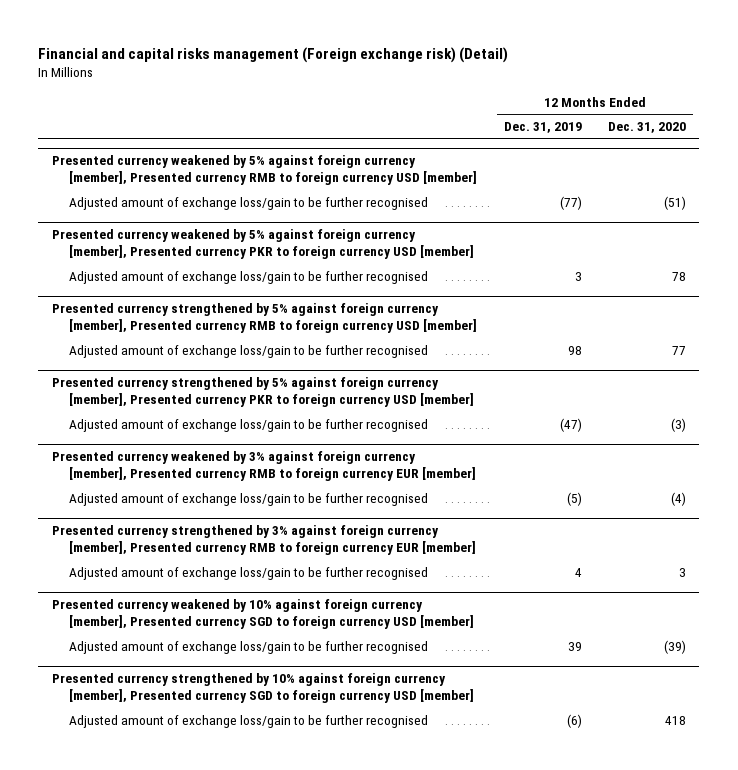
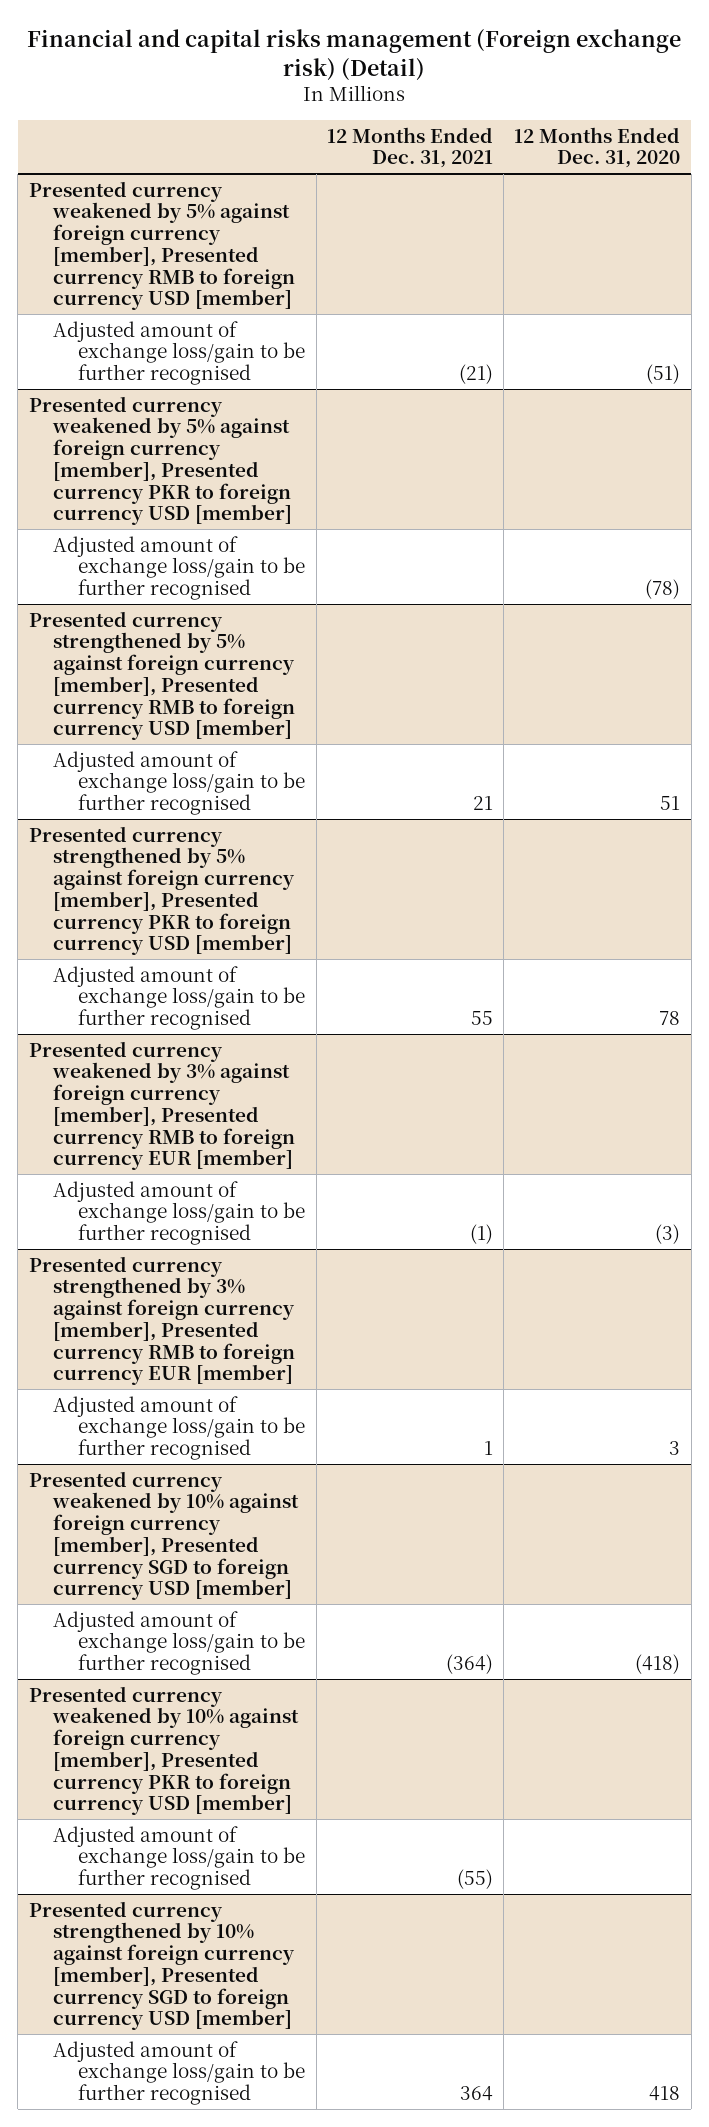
[503,122,582,134] Dec. 31, 2019 -> none
none -> [326,126,493,169] 12 Months Ended Dec. 31, 2021
[672,271,687,281] 78 -> [645,579,681,600] (78)
[672,345,687,355] 77 -> [660,796,681,811] 51
[671,417,687,432] (3) -> [659,1011,681,1026] 78
[671,491,687,506] (4) -> [655,1224,681,1245] (3)
[664,639,687,654] (39) -> [635,1654,681,1675] (418)
none -> [28,1685,300,1816] Presented currency weakened by 10% against foreign currency [member], Presented currency PKR to foreign currency USD [member]
none -> [53,1825,306,1891] Adjusted amount of exchange loss/gain to be further recognised

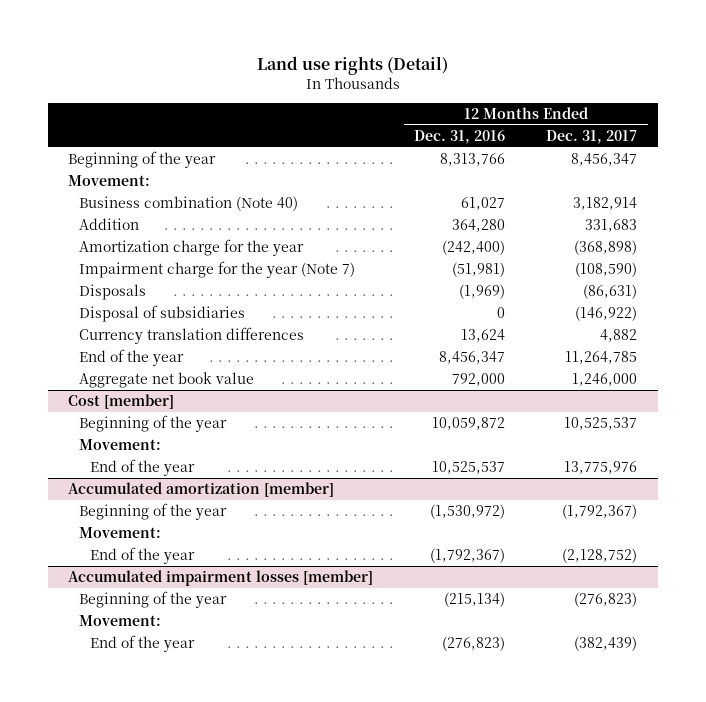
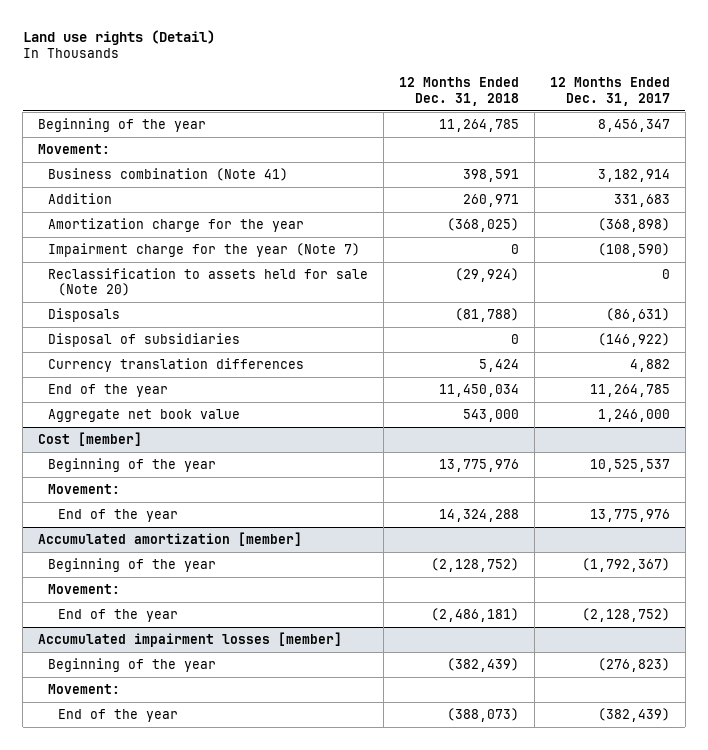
[414,129,506,144] Dec. 31, 2016 -> none
none -> [398,77,519,106] 12 Months Ended Dec. 31, 2018
[79,196,299,212] Business combination (Note 40) -> [47,167,288,181] Business combination (Note 41)
none -> [47,267,368,297] Reclassification to assets held for sale (Note 20)

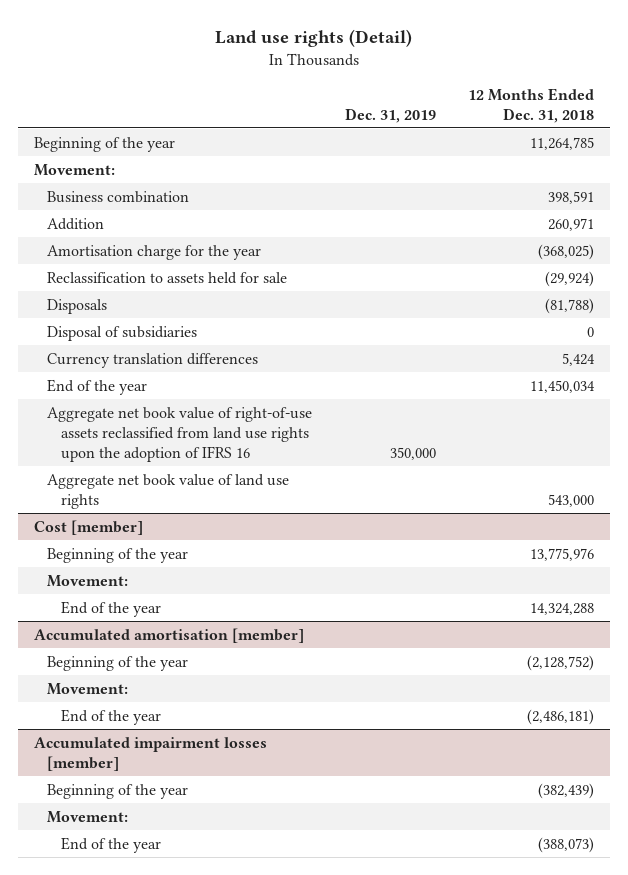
[549,77,670,106] 12 Months Ended Dec. 31, 2017 -> none
none -> [344,107,436,123] Dec. 31, 2019
[47,167,288,181] Business combination (Note 41) -> [47,190,190,203] Business combination
[47,242,360,257] Impairment charge for the year (Note 7) -> none
[47,217,304,232] Amortization charge for the year -> [47,244,262,260] Amortisation charge for the year
[47,267,368,297] Reclassification to assets held for sale (Note 20) -> [47,271,288,284] Reclassification to assets held for sale
none -> [47,406,313,463] Aggregate net book value of right-of-use assets reclassified from land use rights upon the adoption of IFRS 16
[47,408,240,422] Aggregate net book value -> [47,473,290,509] Aggregate net book value of land use rights
[38,531,303,546] Accumulated amortization [member] -> [34,627,305,643] Accumulated amortisation [member]

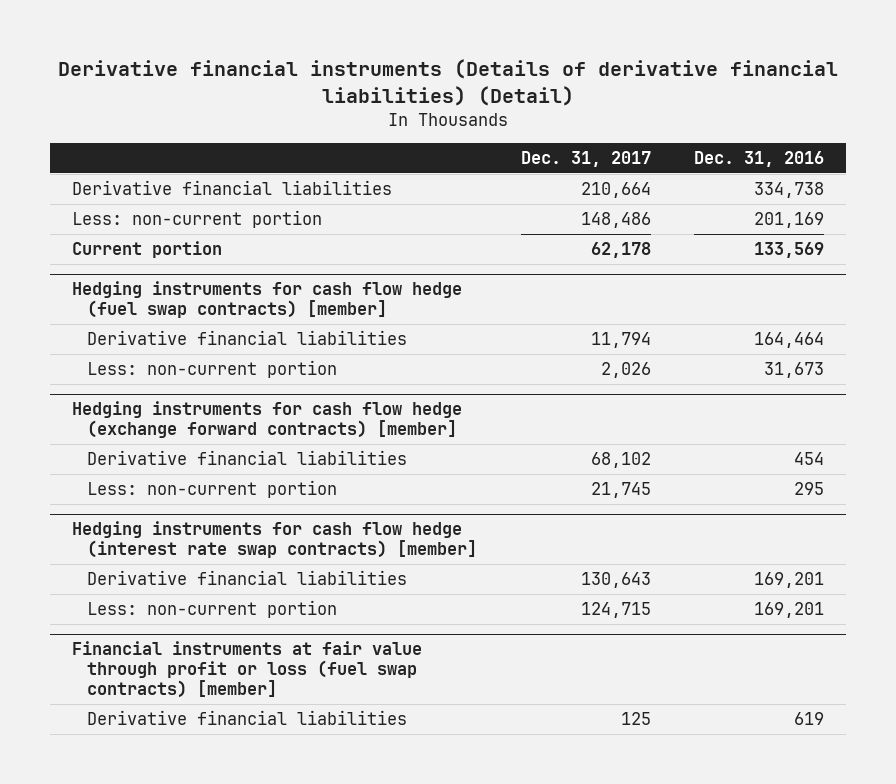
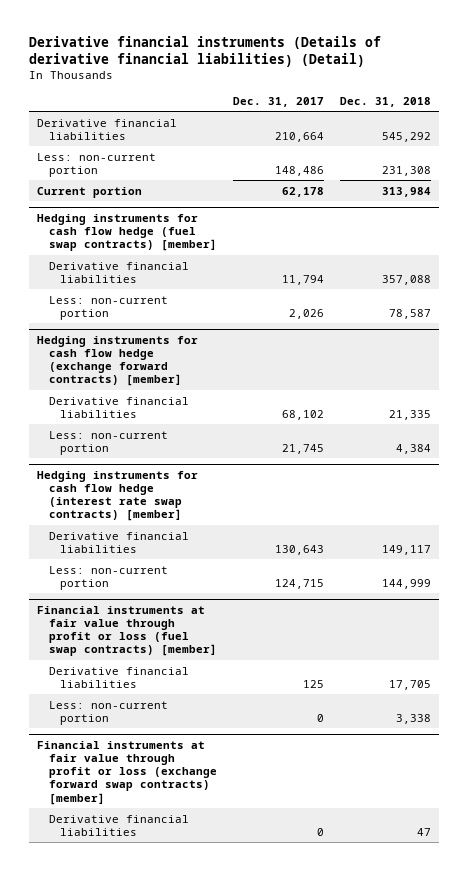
[694,151,825,168] Dec. 31, 2016 -> none
none -> [340,96,432,107] Dec. 31, 2018
none -> [48,700,168,725] Less: non-current portion
none -> [37,741,217,805] Financial instruments at fair value through profit or loss (exchange forward swap contracts) [member]
none -> [48,814,189,836] Derivative financial liabilities

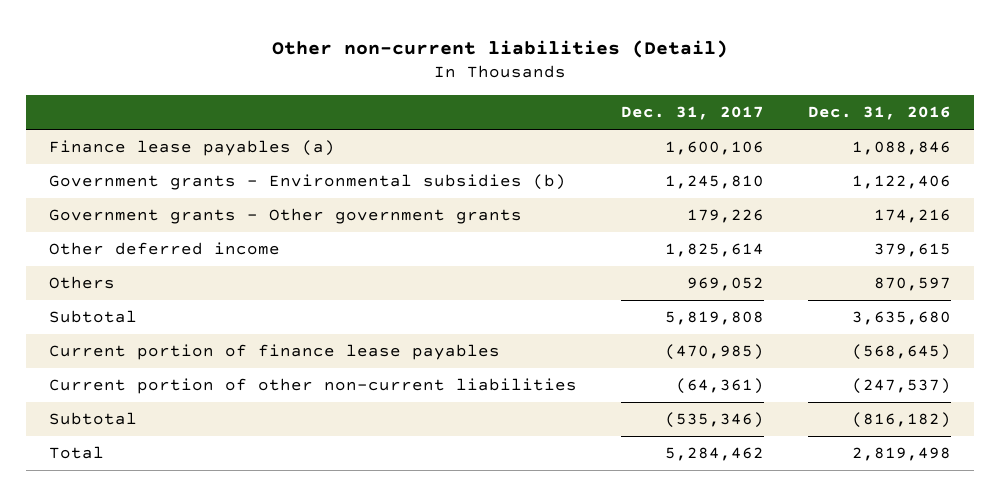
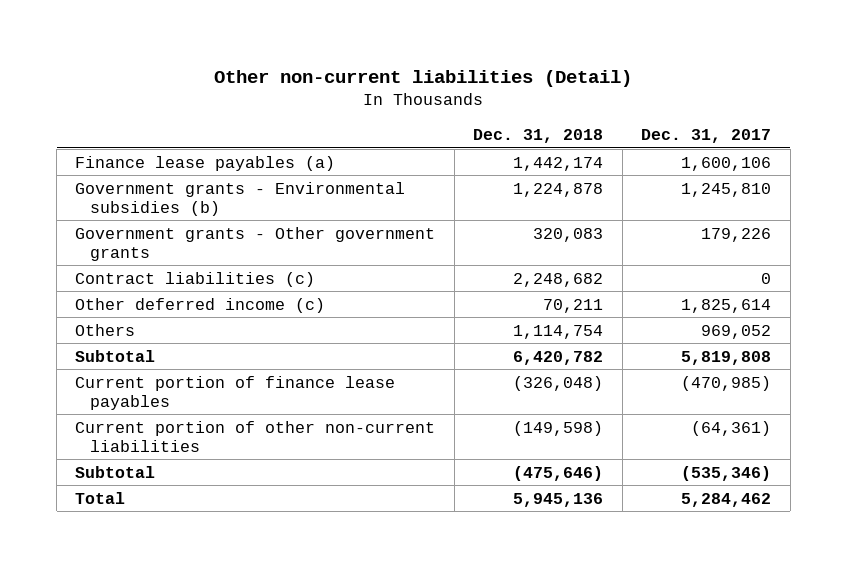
[808,106,952,121] Dec. 31, 2016 -> none
none -> [473,129,604,144] Dec. 31, 2018
none -> [75,271,316,287] Contract liabilities (c)
[48,242,280,256] Other deferred income -> [75,297,326,313] Other deferred income (c)

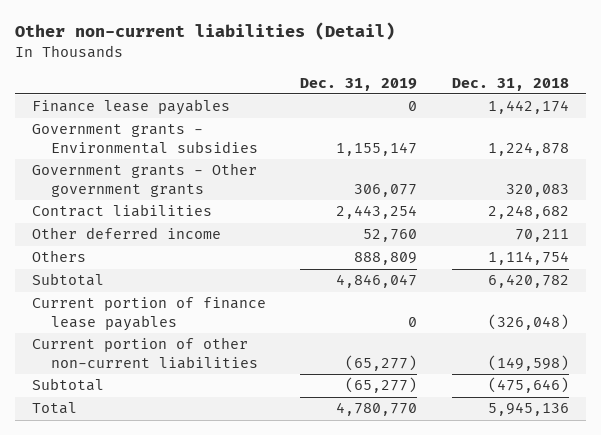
[641,129,772,144] Dec. 31, 2017 -> none
none -> [300,77,418,91] Dec. 31, 2019
[75,155,336,171] Finance lease payables (a) -> [31,99,230,116] Finance lease payables
[75,181,406,216] Government grants - Environmental subsidies (b) -> [31,124,259,155] Government grants - Environmental subsidies
[75,271,316,287] Contract liabilities (c) -> [31,204,212,218] Contract liabilities
[75,297,326,313] Other deferred income (c) -> [31,227,221,240] Other deferred income

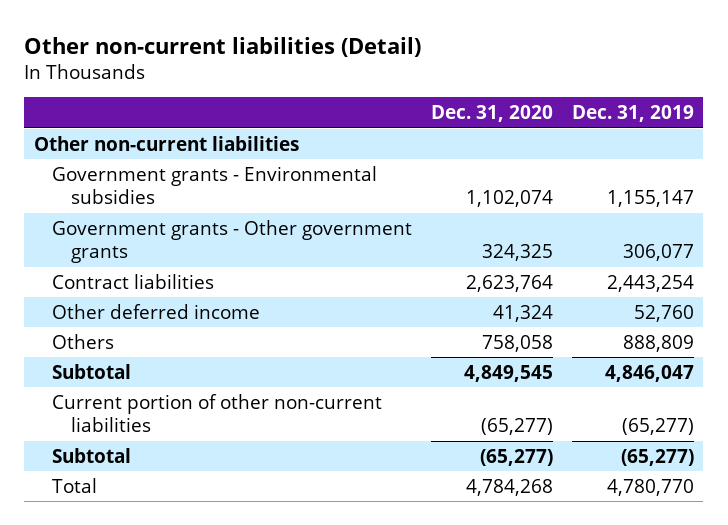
[451,77,569,91] Dec. 31, 2018 -> none
none -> [431,105,554,123] Dec. 31, 2020
[31,99,230,116] Finance lease payables -> none
none -> [33,135,299,151] Other non-current liabilities
[31,297,266,332] Current portion of finance lease payables -> none

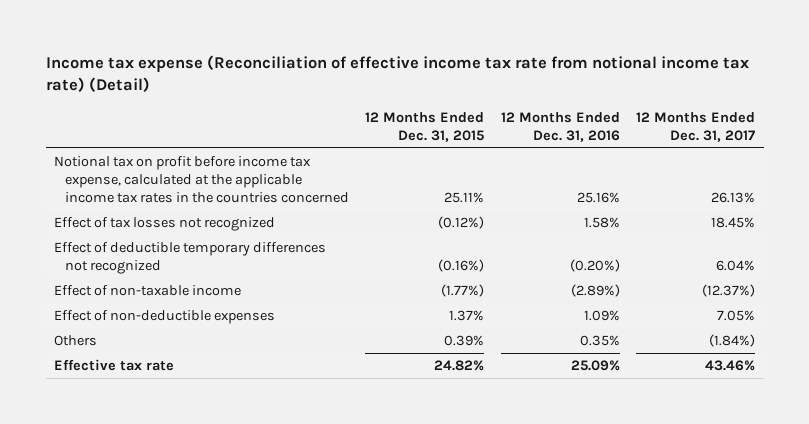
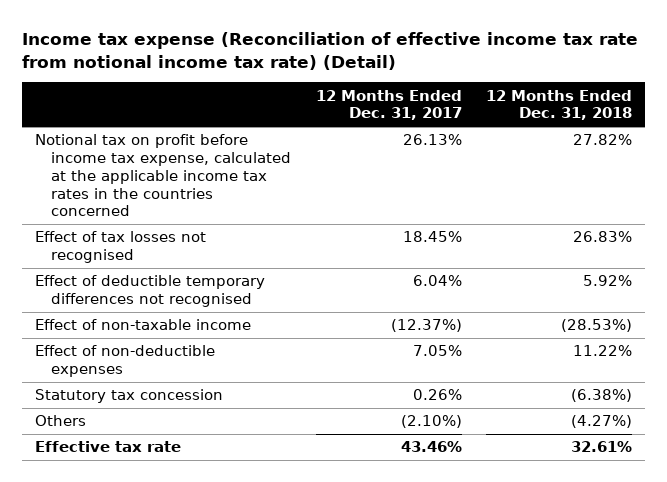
[365,111,485,142] 12 Months Ended Dec. 31, 2015 -> none
[500,111,620,142] 12 Months Ended Dec. 31, 2016 -> none
none -> [486,89,633,121] 12 Months Ended Dec. 31, 2018
[53,217,275,232] Effect of tax losses not recognized -> [34,231,206,264] Effect of tax losses not recognised
[53,242,326,275] Effect of deductible temporary differences not recognized -> [34,275,265,308] Effect of deductible temporary differences not recognised
none -> [34,389,223,404] Statutory tax concession
[709,334,756,348] (1.84%) -> [400,415,462,429] (2.10%)

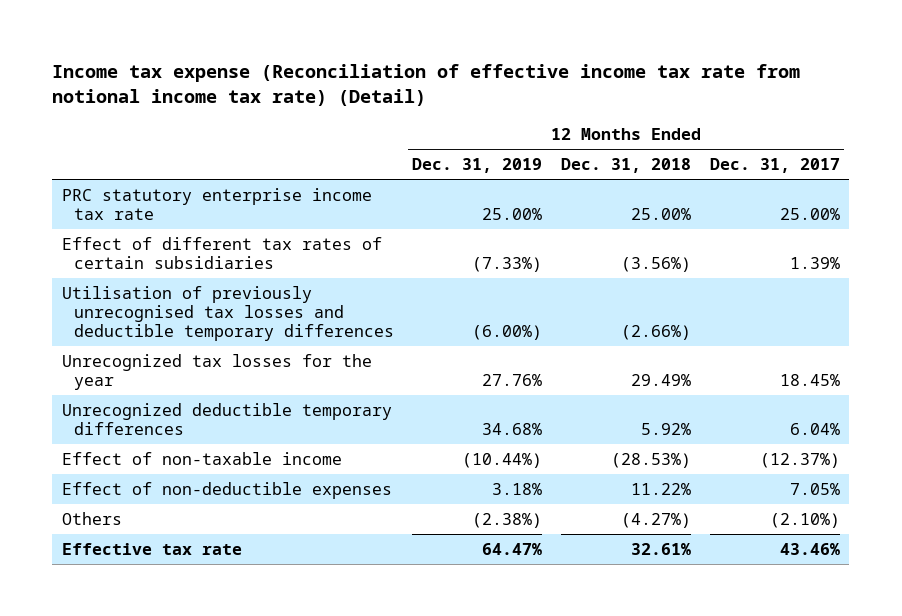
none -> [412,158,543,174] Dec. 31, 2019
[34,134,292,217] Notional tax on profit before income tax expense, calculated at the applicable income tax rates in the countries concerned -> none
none -> [61,187,372,220] PRC statutory enterprise income tax rate
none -> [61,236,382,269] Effect of different tax rates of certain subsidiaries
none -> [61,285,394,341] Utilisation of previously unrecognised tax losses and deductible temporary differences
[34,231,206,264] Effect of tax losses not recognised -> [61,353,372,390] Unrecognized tax losses for the year
[573,231,633,243] 26.83% -> [631,373,692,386] 29.49%
[34,275,265,308] Effect of deductible temporary differences not recognised -> [61,402,392,435] Unrecognized deductible temporary differences
[34,389,223,404] Statutory tax concession -> none

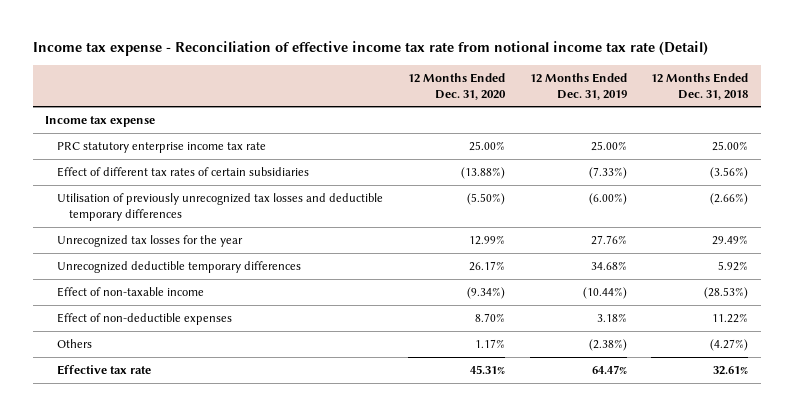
[52,63,801,107] Income tax expense (Reconciliation of effective income tax rate from notional income tax rate) (Detail) -> [32,41,708,57] Income tax expense - Reconciliation of effective income tax rate from notional income tax rate (Detail)
[709,158,840,174] Dec. 31, 2017 -> none
none -> [408,72,507,100] 12 Months Ended Dec. 31, 2020
none -> [45,115,156,127] Income tax expense
[61,285,394,341] Utilisation of previously unrecognised tax losses and deductible temporary differences -> [57,192,384,221] Utilisation of previously unrecognized tax losses and deductible temporary differences

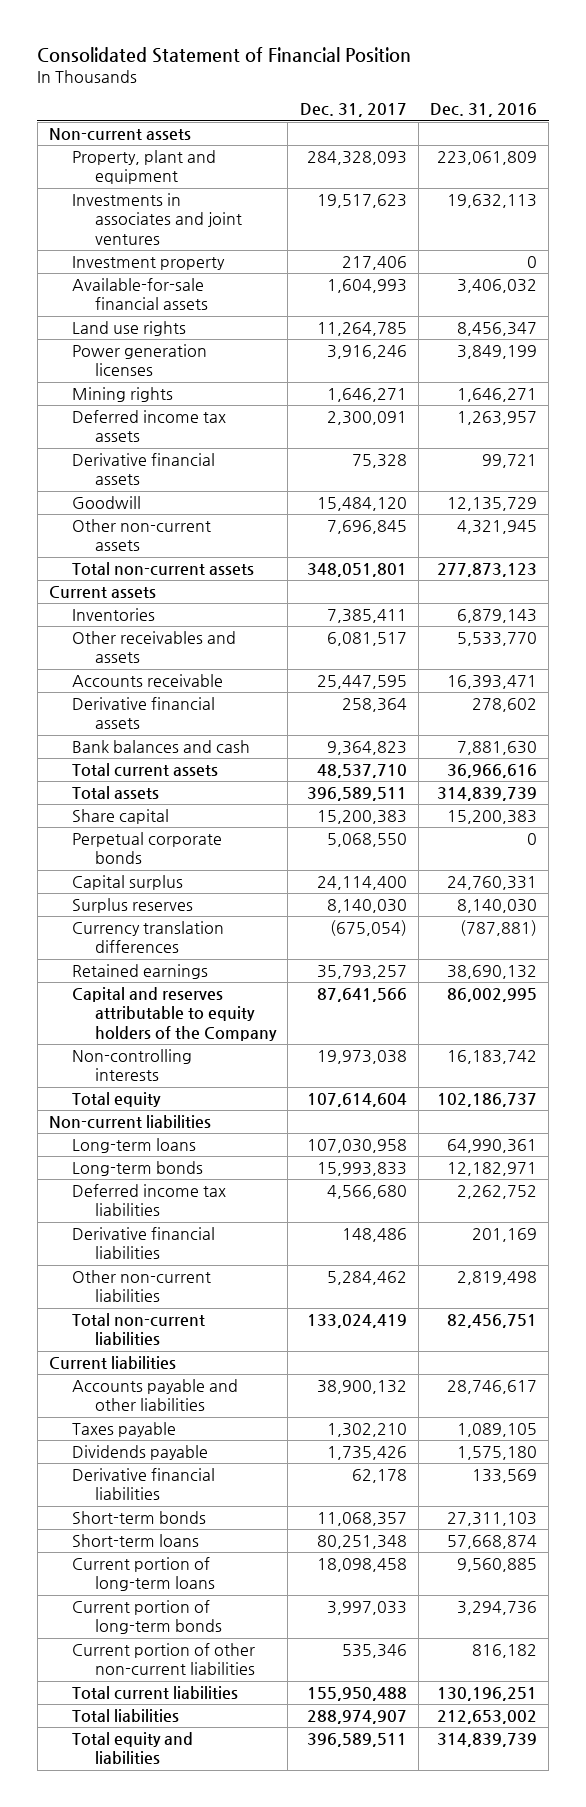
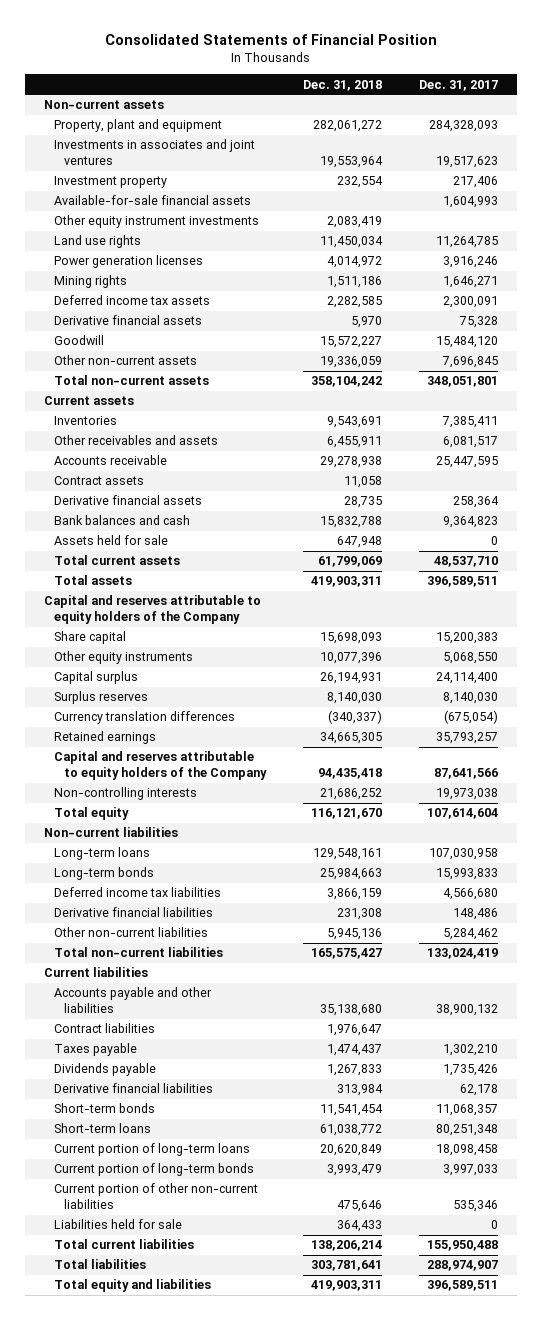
[37,46,412,63] Consolidated Statement of Financial Position -> [105,33,438,45] Consolidated Statements of Financial Position
[430,103,538,118] Dec. 31, 2016 -> none
none -> [302,79,382,91] Dec. 31, 2018
none -> [53,215,259,229] Other equity instrument investments
none -> [53,476,144,486] Contract assets
none -> [53,535,168,546] Assets held for sale
none -> [44,595,262,625] Capital and reserves attributable to equity holders of the Company
[71,832,222,865] Perpetual corporate bonds -> [53,651,193,665] Other equity instruments
none -> [53,1023,155,1034] Contract liabilities
none -> [53,1219,182,1230] Liabilities held for sale

